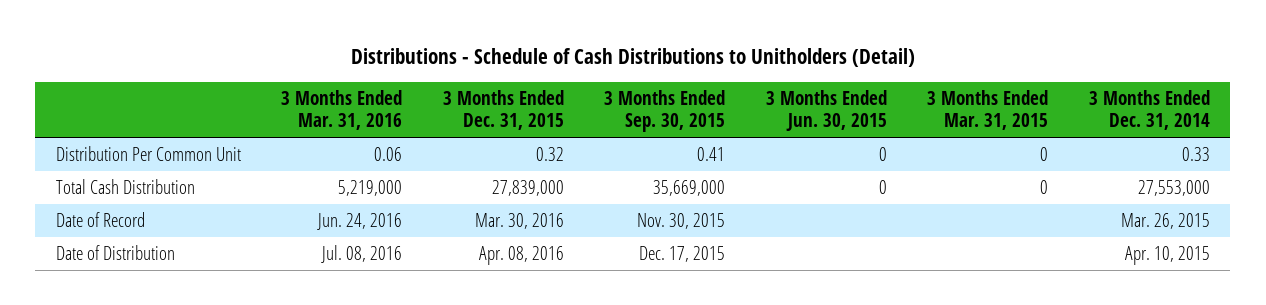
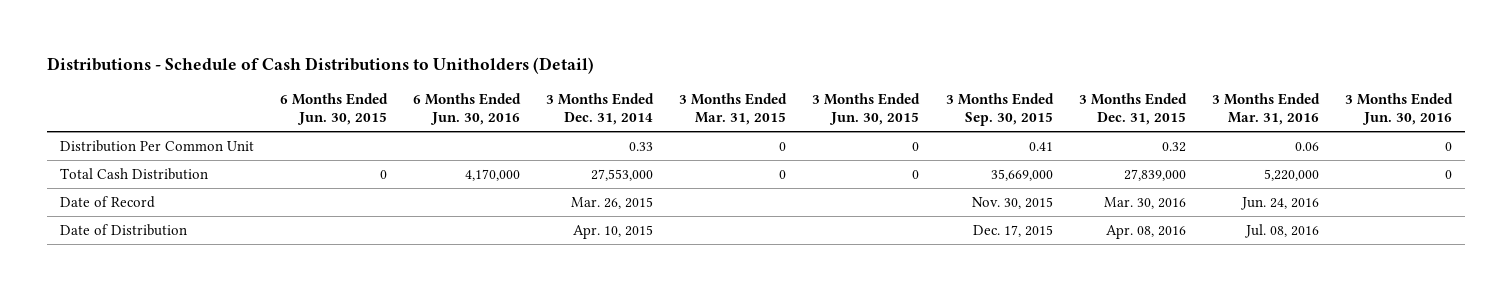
none -> [280,93,389,126] 6 Months Ended Jun. 30, 2015
none -> [413,93,522,126] 6 Months Ended Jun. 30, 2016
none -> [1344,93,1453,126] 3 Months Ended Jun. 30, 2016
[338,180,403,197] 5,219,000 -> [1263,168,1319,181] 5,220,000

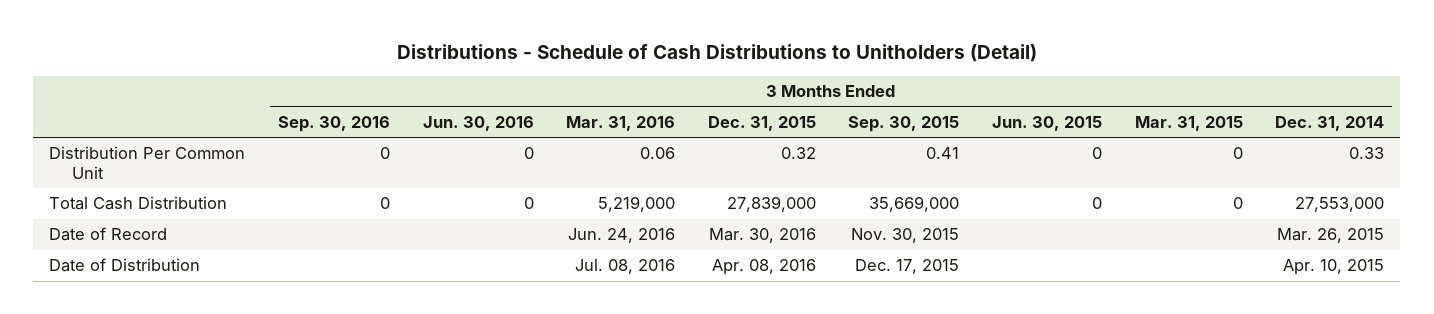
[280,93,389,126] 6 Months Ended Jun. 30, 2015 -> none
[413,93,522,126] 6 Months Ended Jun. 30, 2016 -> none
none -> [278,115,391,132] Sep. 30, 2016
[1263,168,1319,181] 5,220,000 -> [598,196,676,213] 5,219,000

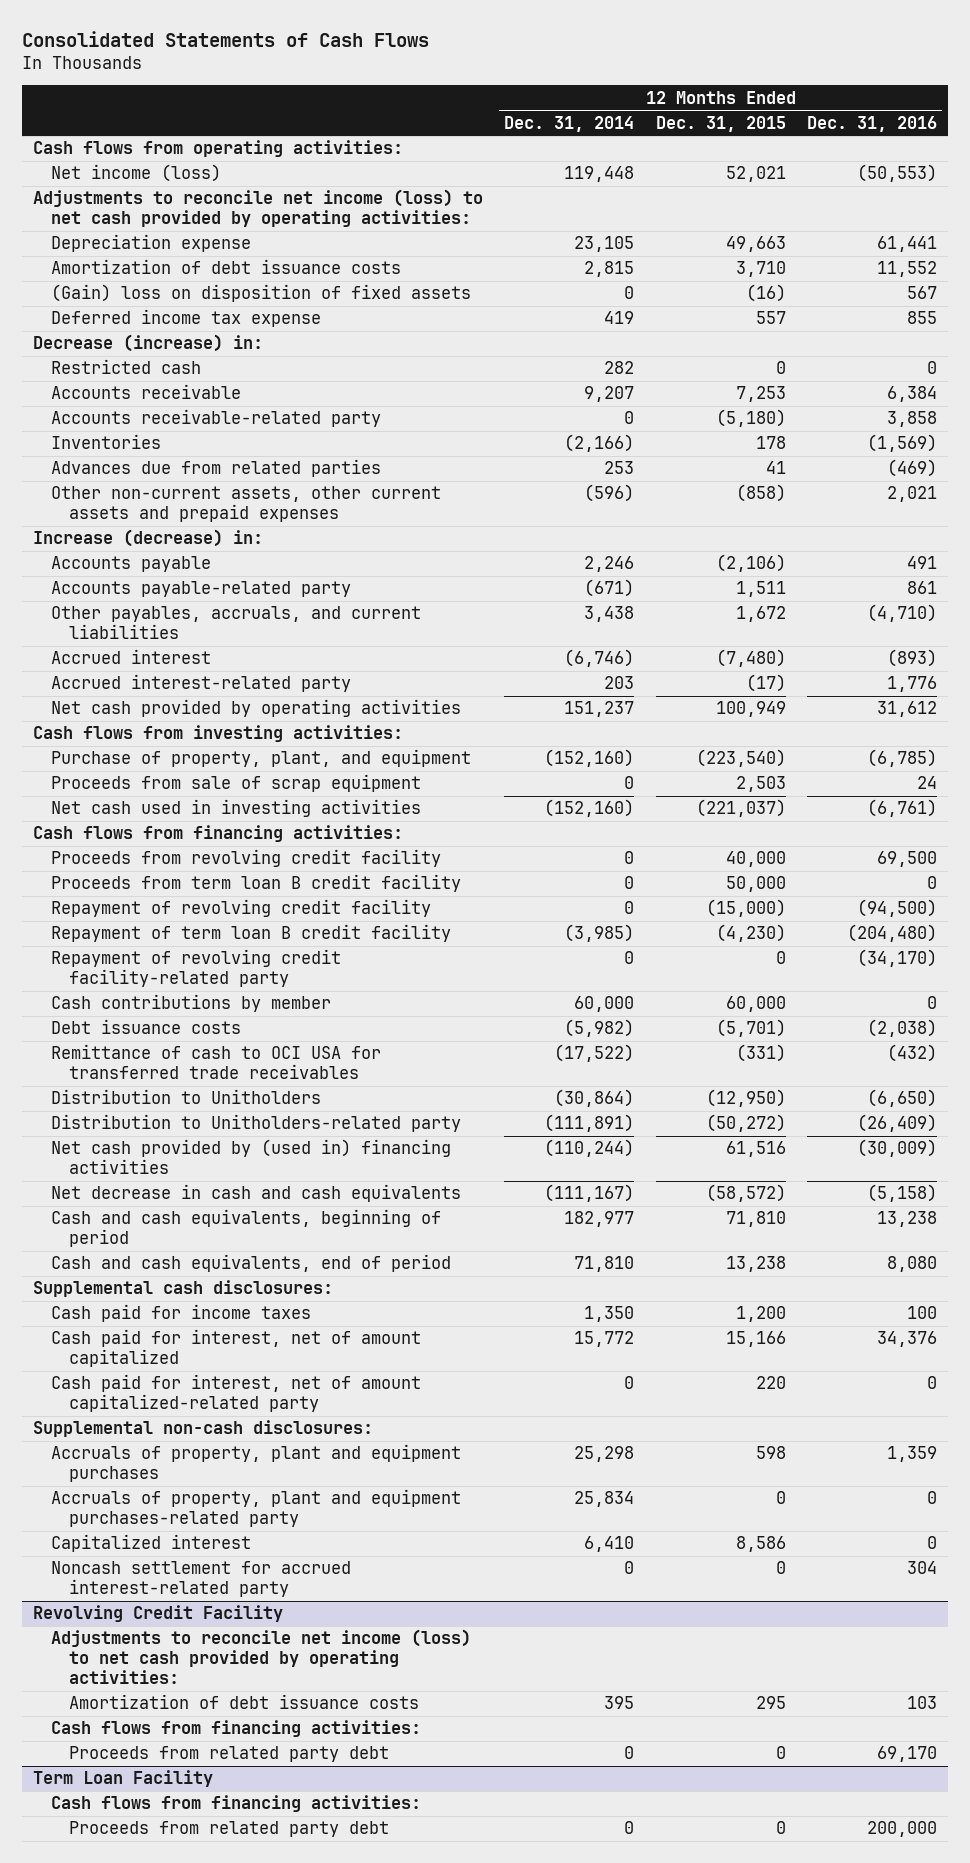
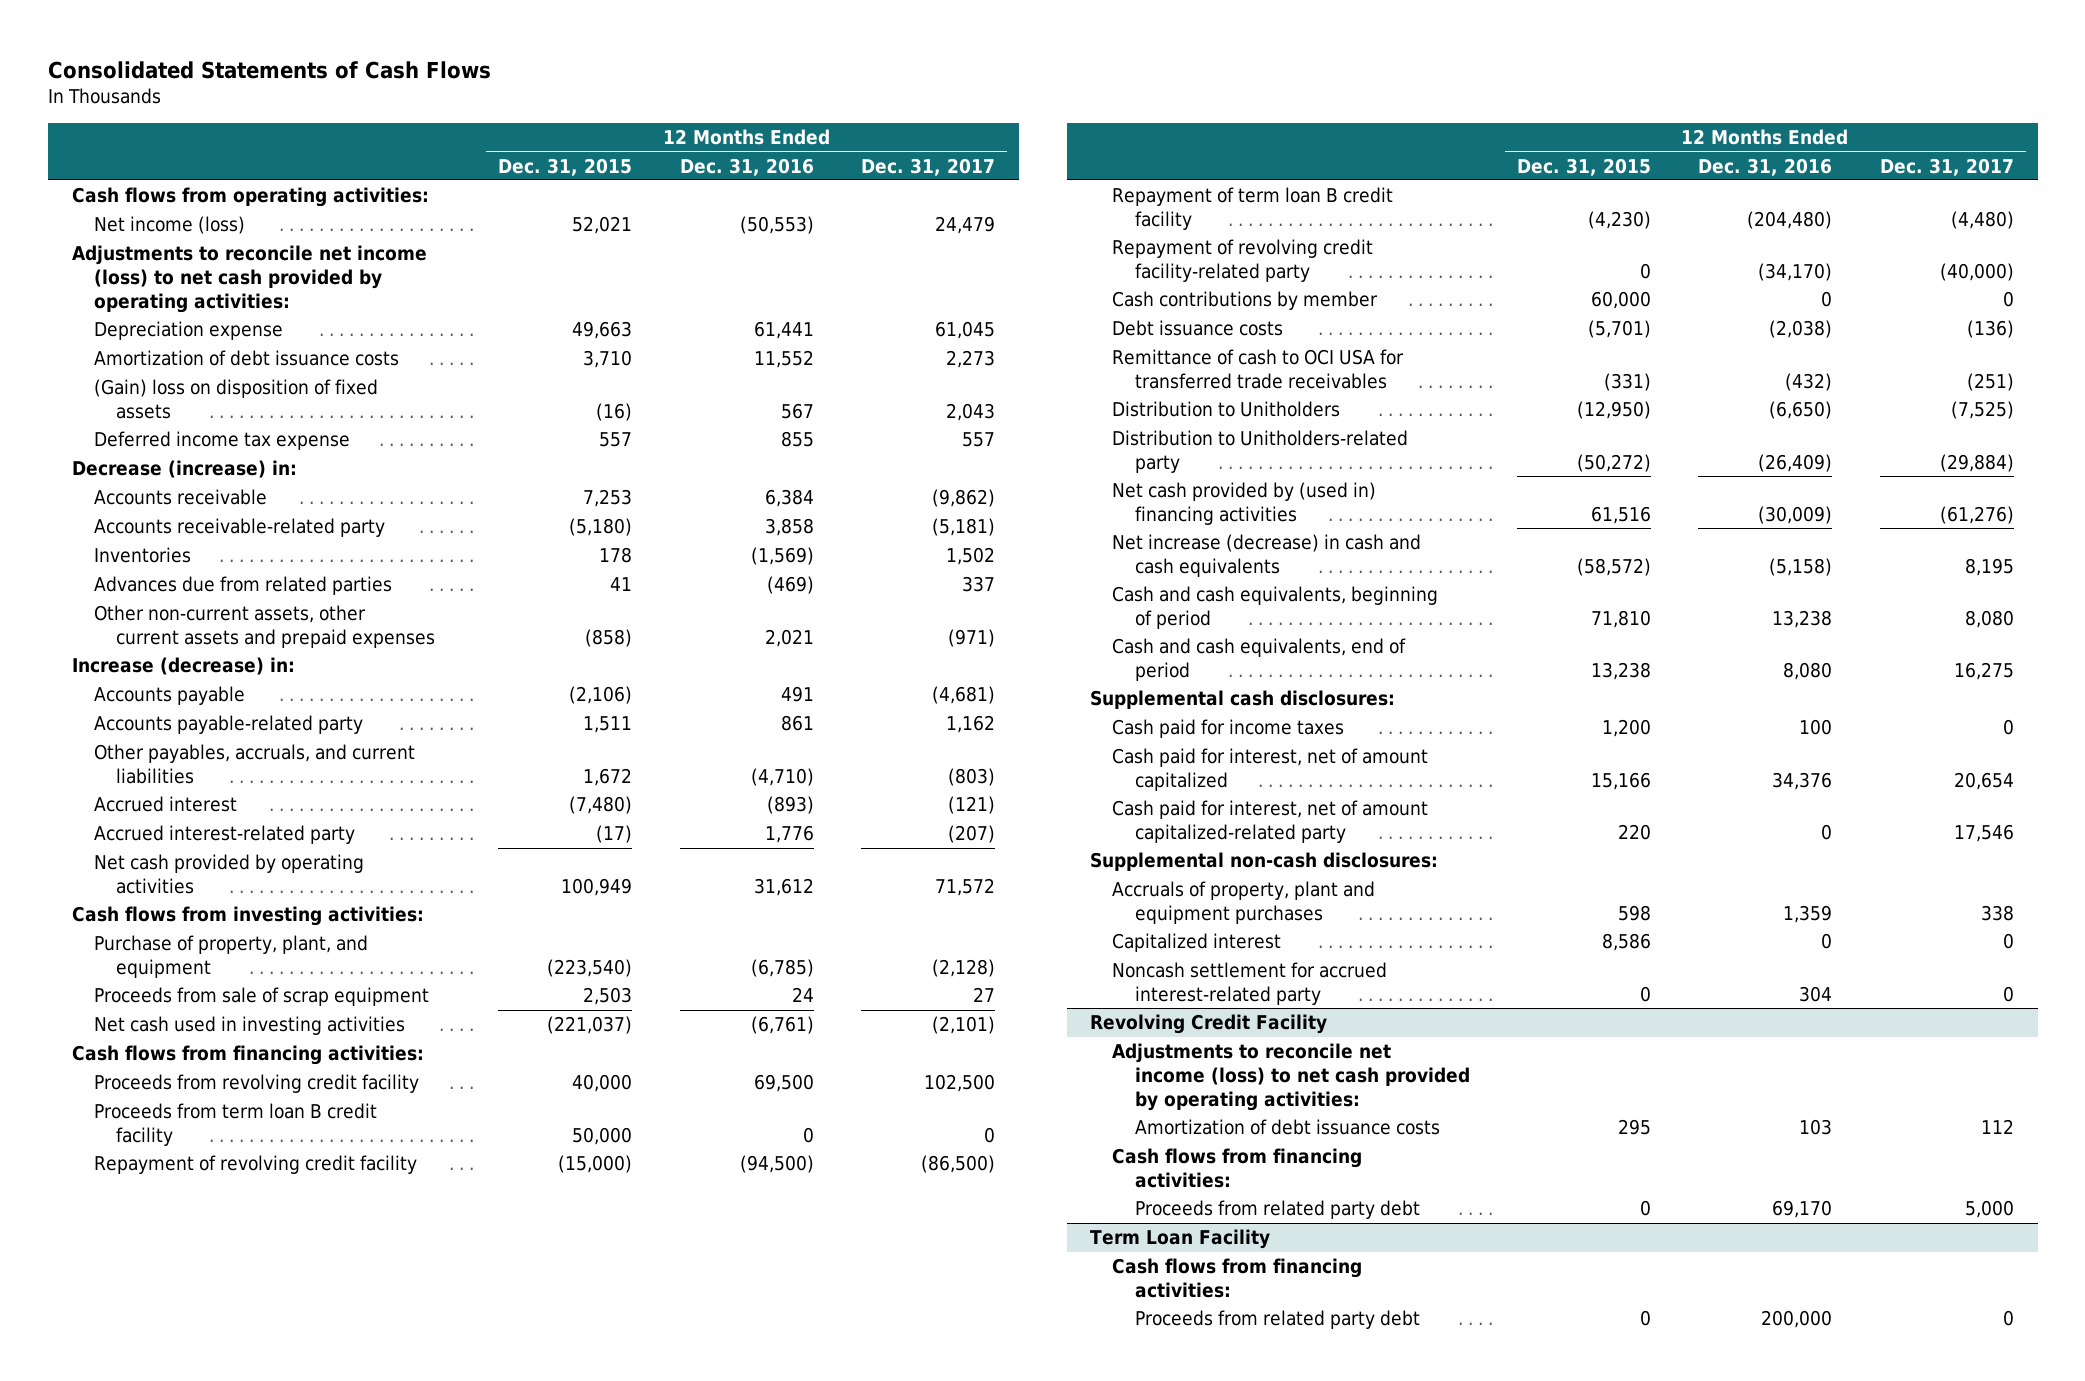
[504,115,635,132] Dec. 31, 2014 -> none
none -> [861,157,996,176] Dec. 31, 2017
[50,359,201,375] Restricted cash -> none
[50,1184,461,1203] Net decrease in cash and cash equivalents -> [1112,534,1422,578] Net increase (decrease) in cash and cash equivalents
[50,1489,461,1528] Accruals of property, plant and equipment purchases-related party -> none

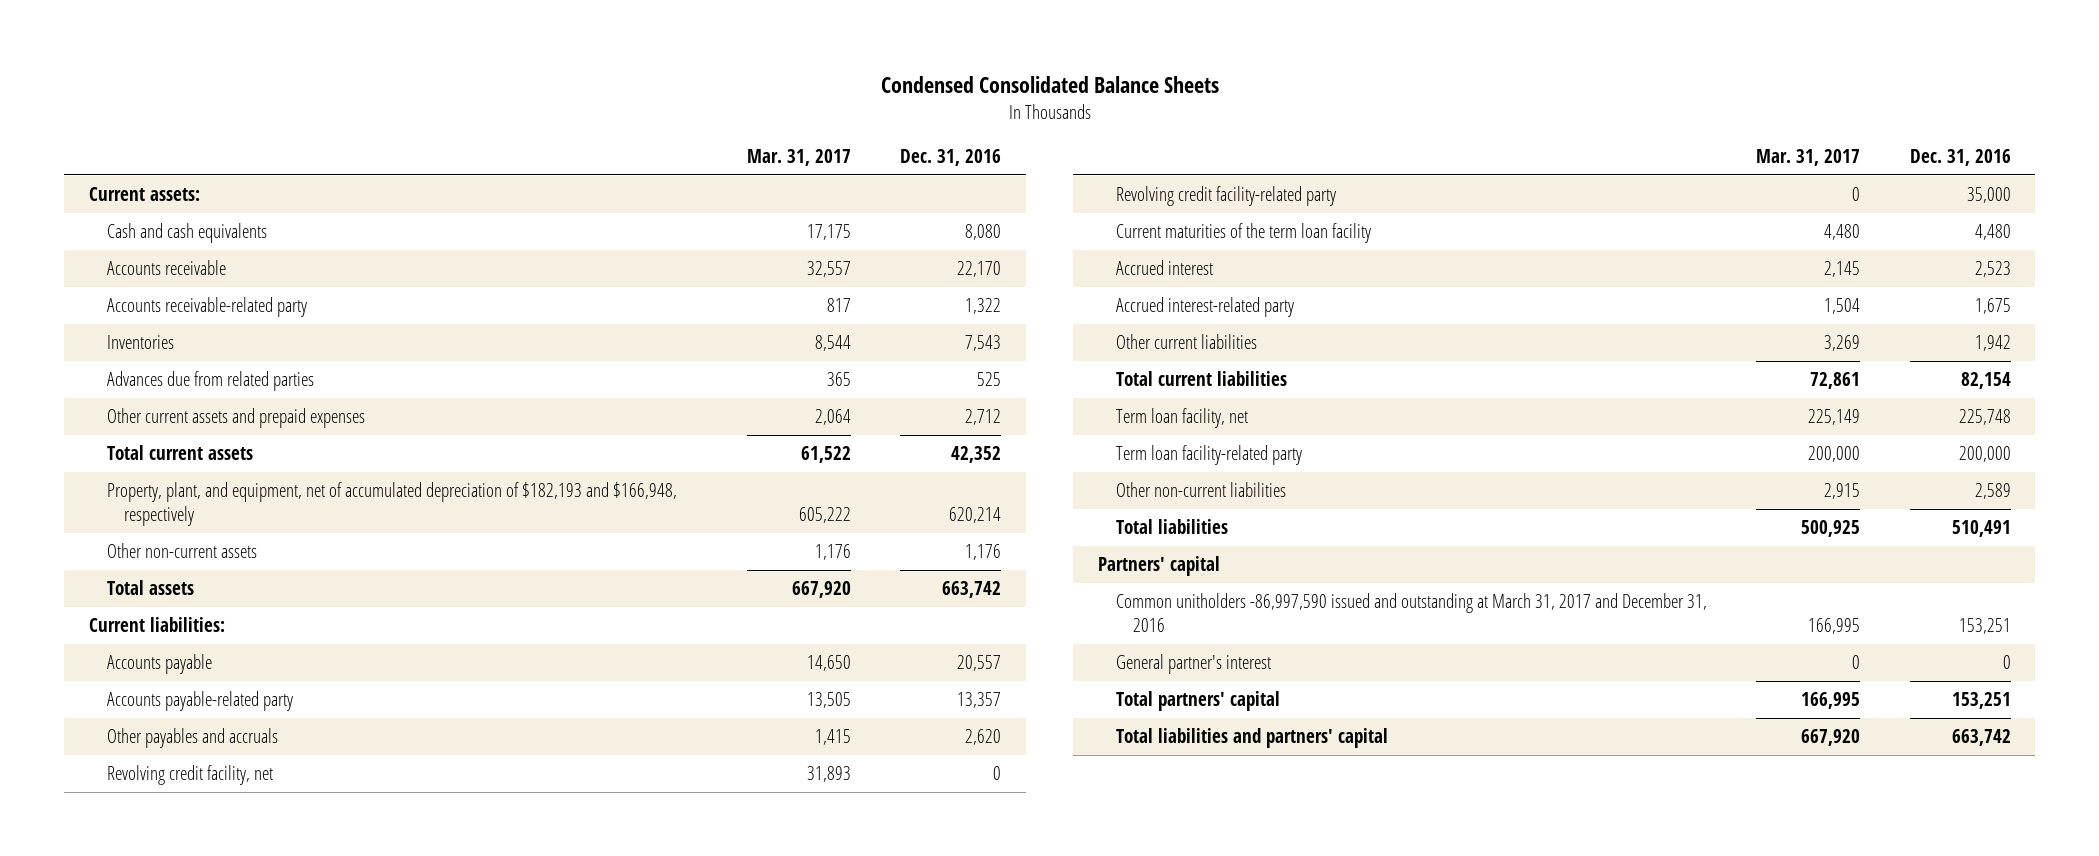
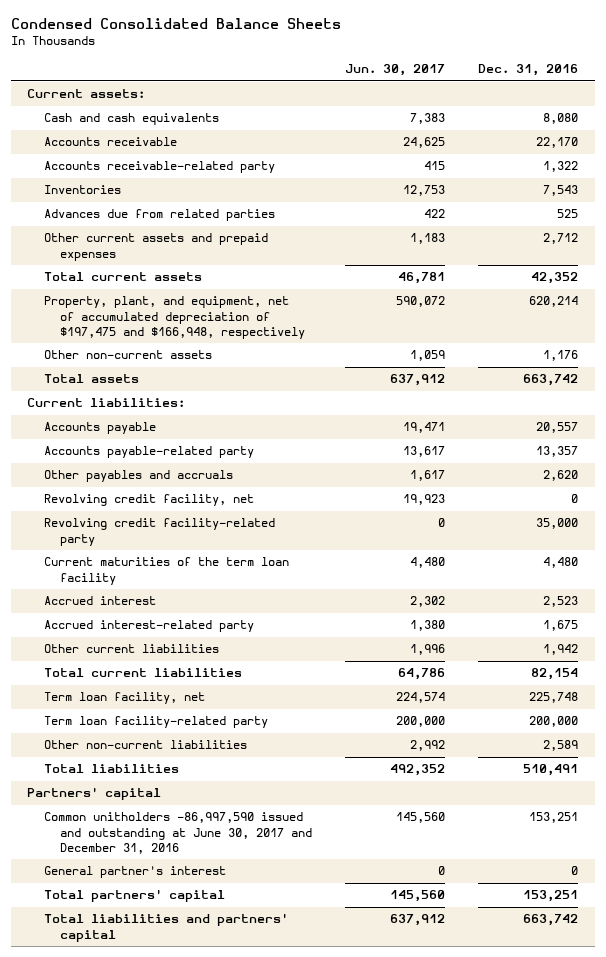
[746,148,851,166] Mar. 31, 2017 -> none
none -> [345,64,446,77] Jun. 30, 2017
[106,482,677,527] Property, plant, and equipment, net of accumulated depreciation of $182,193 and $166,948, respectively -> [43,296,306,339] Property, plant, and equipment, net of accumulated depreciation of $197,475 and $166,948, respectively
[1115,593,1707,633] Common unitholders -86,997,590 issued and outstanding at March 31, 2017 and December 31, 2016 -> [43,812,313,854] Common unitholders -86,997,590 issued and outstanding at June 30, 2017 and December 31, 2016

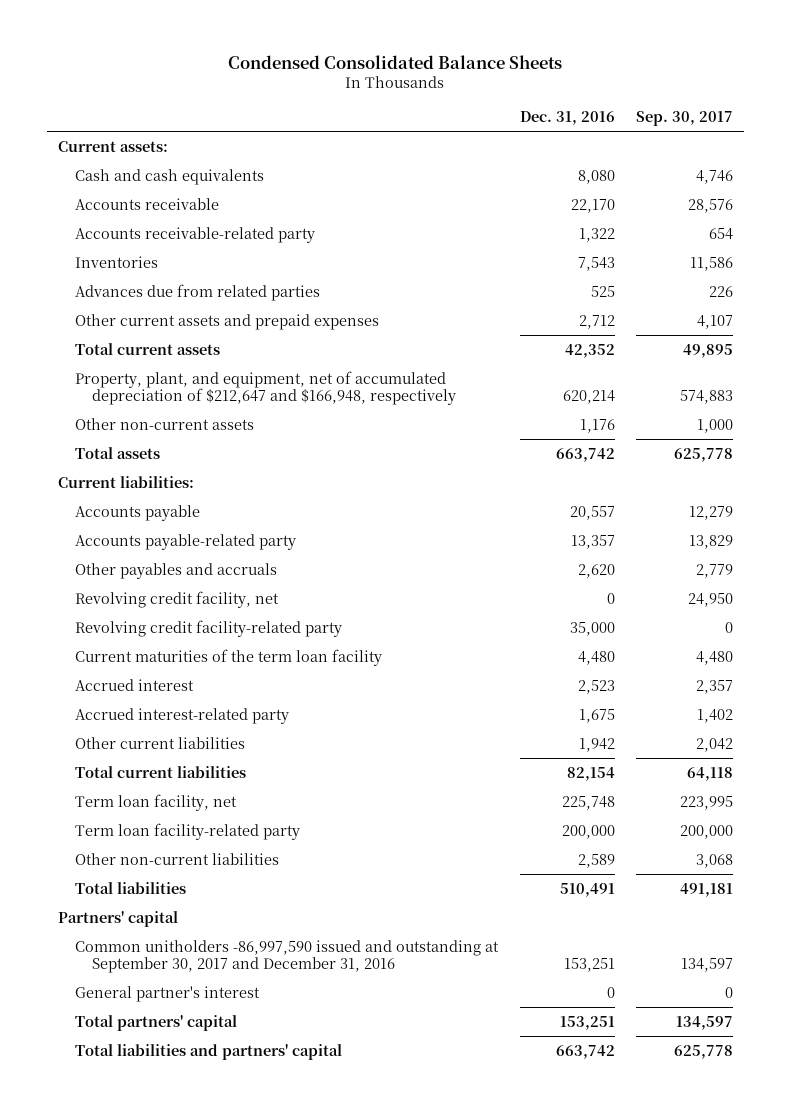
[345,64,446,77] Jun. 30, 2017 -> none
none -> [636,110,734,126] Sep. 30, 2017
[43,296,306,339] Property, plant, and equipment, net of accumulated depreciation of $197,475 and $166,948, respectively -> [74,370,456,405] Property, plant, and equipment, net of accumulated depreciation of $212,647 and $166,948, respectively
[43,812,313,854] Common unitholders -86,997,590 issued and outstanding at June 30, 2017 and December 31, 2016 -> [74,939,499,973] Common unitholders -86,997,590 issued and outstanding at September 30, 2017 and December 31, 2016

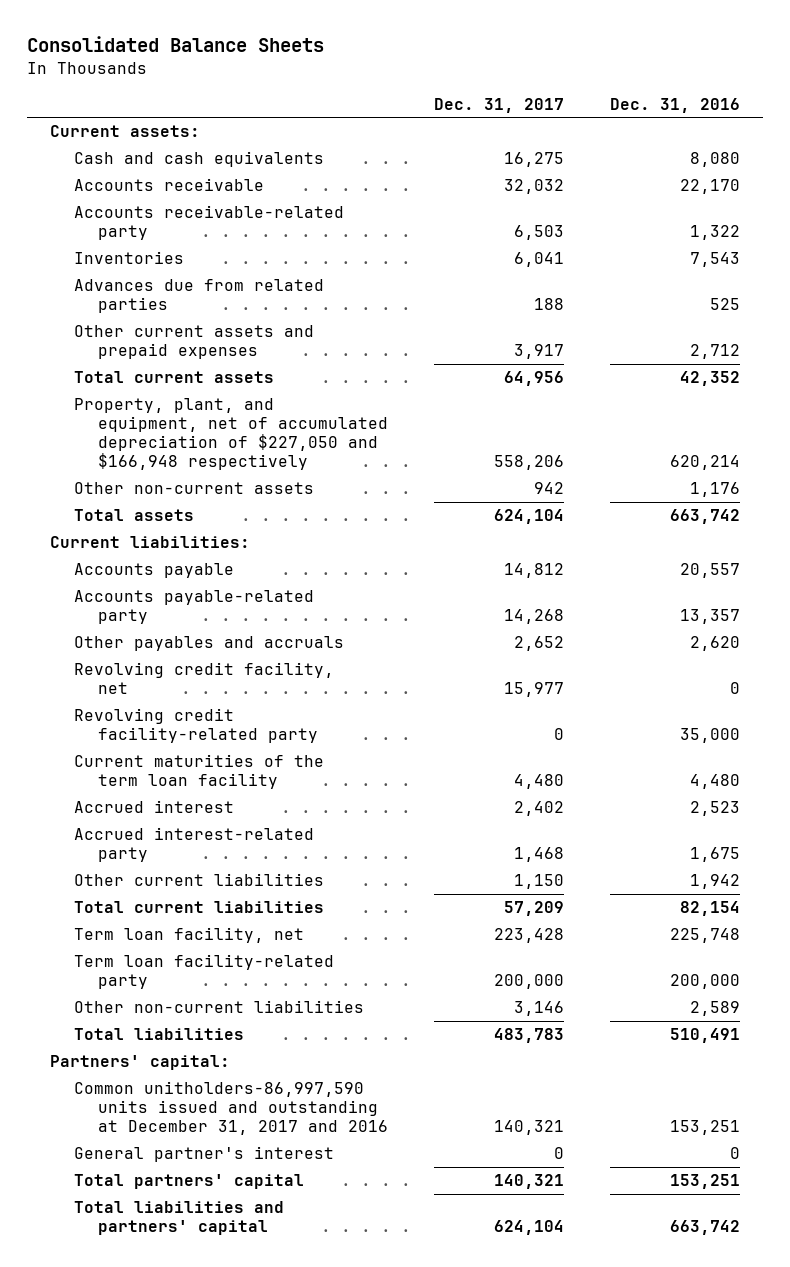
[228,54,563,69] Condensed Consolidated Balance Sheets -> [27,36,325,53] Consolidated Balance Sheets
[636,110,734,126] Sep. 30, 2017 -> none
none -> [434,97,565,113] Dec. 31, 2017
[74,370,456,405] Property, plant, and equipment, net of accumulated depreciation of $212,647 and $166,948, respectively -> [74,398,389,471] Property, plant, and equipment, net of accumulated depreciation of $227,050 and $166,948 respectively
[57,910,178,927] Partners' capital -> [50,1055,231,1071] Partners' capital:
[74,939,499,973] Common unitholders -86,997,590 issued and outstanding at September 30, 2017 and December 31, 2016 -> [74,1081,389,1136] Common unitholders-86,997,590 units issued and outstanding at December 31, 2017 and 2016

